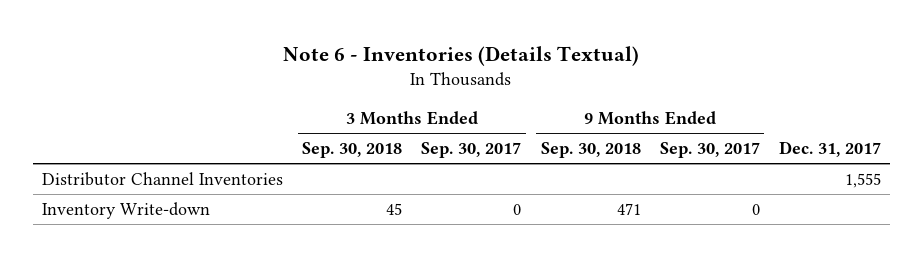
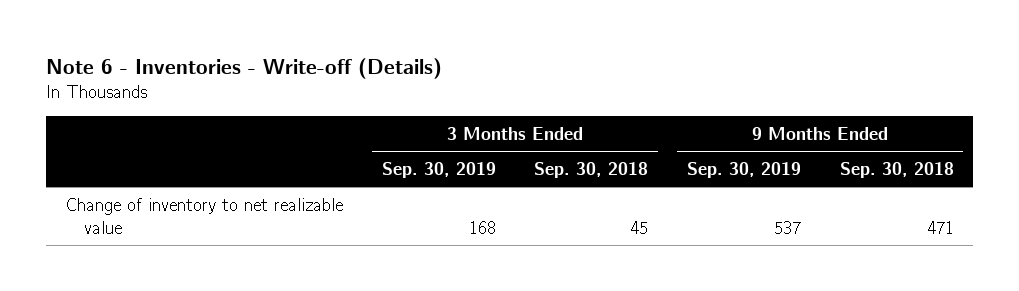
[283,45,640,66] Note 6 - Inventories (Details Textual) -> [45,57,442,79] Note 6 - Inventories - Write-off (Details)
[421,142,522,159] Sep. 30, 2017 -> none
[659,142,760,159] Sep. 30, 2017 -> none
[778,141,881,158] Dec. 31, 2017 -> none
none -> [381,161,496,178] Sep. 30, 2019
none -> [687,161,802,178] Sep. 30, 2019
[42,171,284,186] Distributor Channel Inventories -> none
[42,201,211,219] Inventory Write-down -> [65,197,344,234] Change of inventory to net realizable value

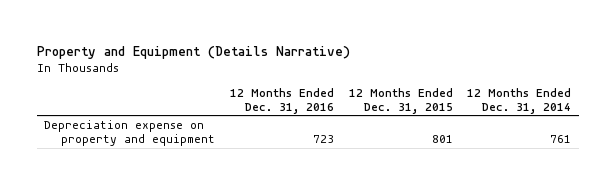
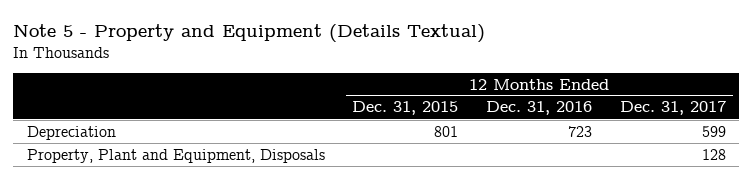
[37,45,351,59] Property and Equipment (Details Narrative) -> [13,23,486,43] Note 5 - Property and Equipment (Details Textual)
[467,87,572,114] 12 Months Ended Dec. 31, 2014 -> none
none -> [619,101,726,116] Dec. 31, 2017
[44,120,216,146] Depreciation expense on property and equipment -> [26,125,116,140] Depreciation
none -> [26,148,325,163] Property, Plant and Equipment, Disposals

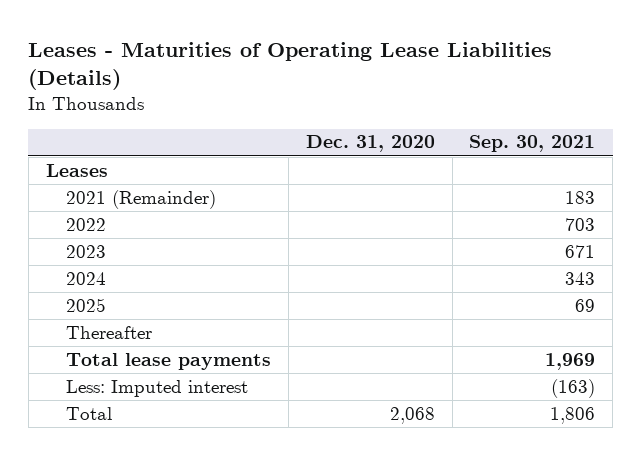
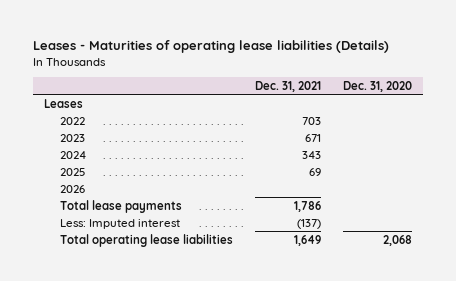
[28,41,553,91] Leases - Maturities of Operating Lease Liabilities (Details) -> [32,40,389,54] Leases - Maturities of operating lease liabilities (Details)
[469,135,596,153] Sep. 30, 2021 -> none
none -> [254,80,321,92] Dec. 31, 2021
[66,189,217,209] 2021 (Remainder) -> none
[66,325,153,339] Thereafter -> none
none -> [59,184,85,193] 2026
[66,406,113,420] Total -> [59,233,233,247] Total operating lease liabilities

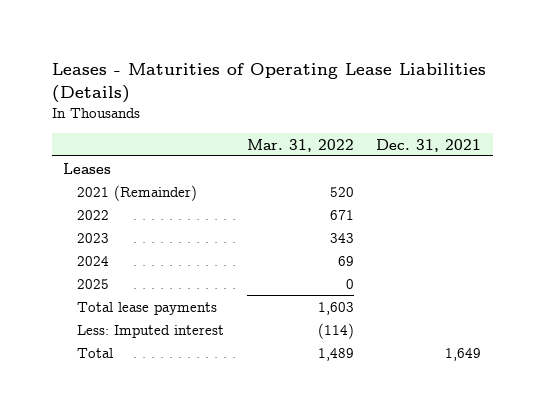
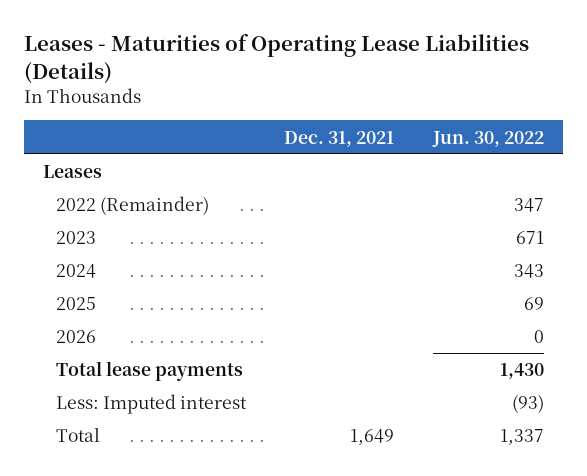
[246,138,354,152] Mar. 31, 2022 -> none
none -> [431,130,544,147] Jun. 30, 2022
[77,209,110,220] 2022 -> none
[77,184,198,201] 2021 (Remainder) -> [55,196,209,216] 2022 (Remainder)
none -> [55,330,96,344] 2026

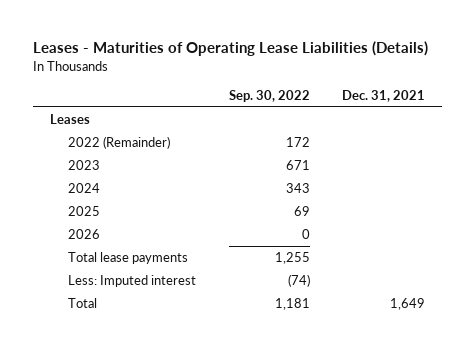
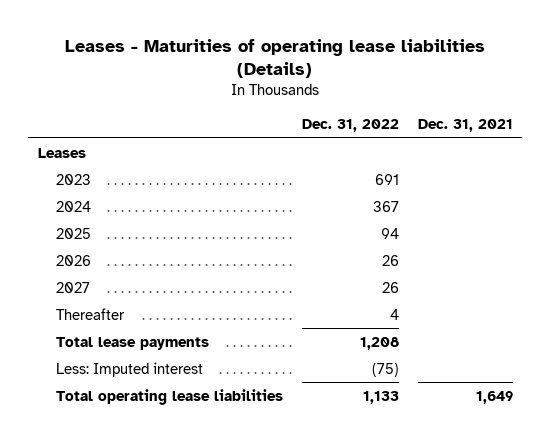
[33,41,429,57] Leases - Maturities of Operating Lease Liabilities (Details) -> [65,38,486,79] Leases - Maturities of operating lease liabilities (Details)
[228,90,310,103] Sep. 30, 2022 -> none
none -> [301,119,399,133] Dec. 31, 2022
[68,136,171,150] 2022 (Remainder) -> none
none -> [55,281,90,293] 2027
none -> [55,307,125,320] Thereafter
[68,298,98,309] Total -> [55,388,283,405] Total operating lease liabilities

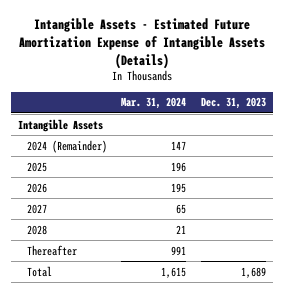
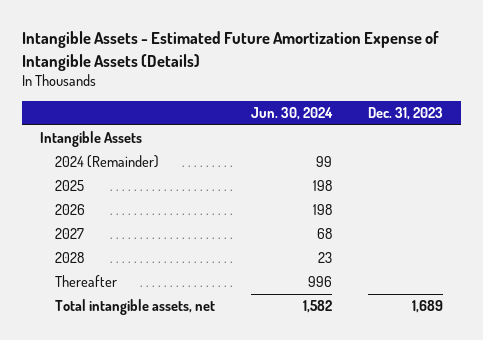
[121,97,187,110] Mar. 31, 2024 -> none
none -> [250,106,333,120] Jun. 30, 2024
[26,265,52,277] Total -> [54,299,215,316] Total intangible assets, net

